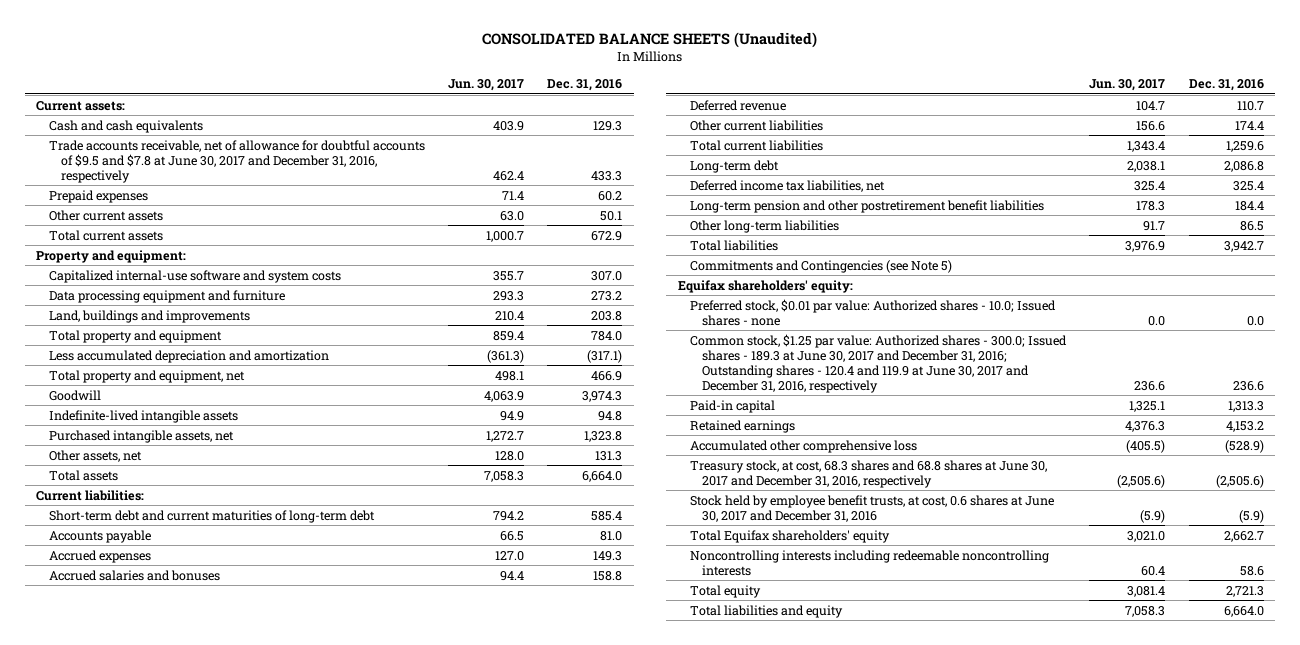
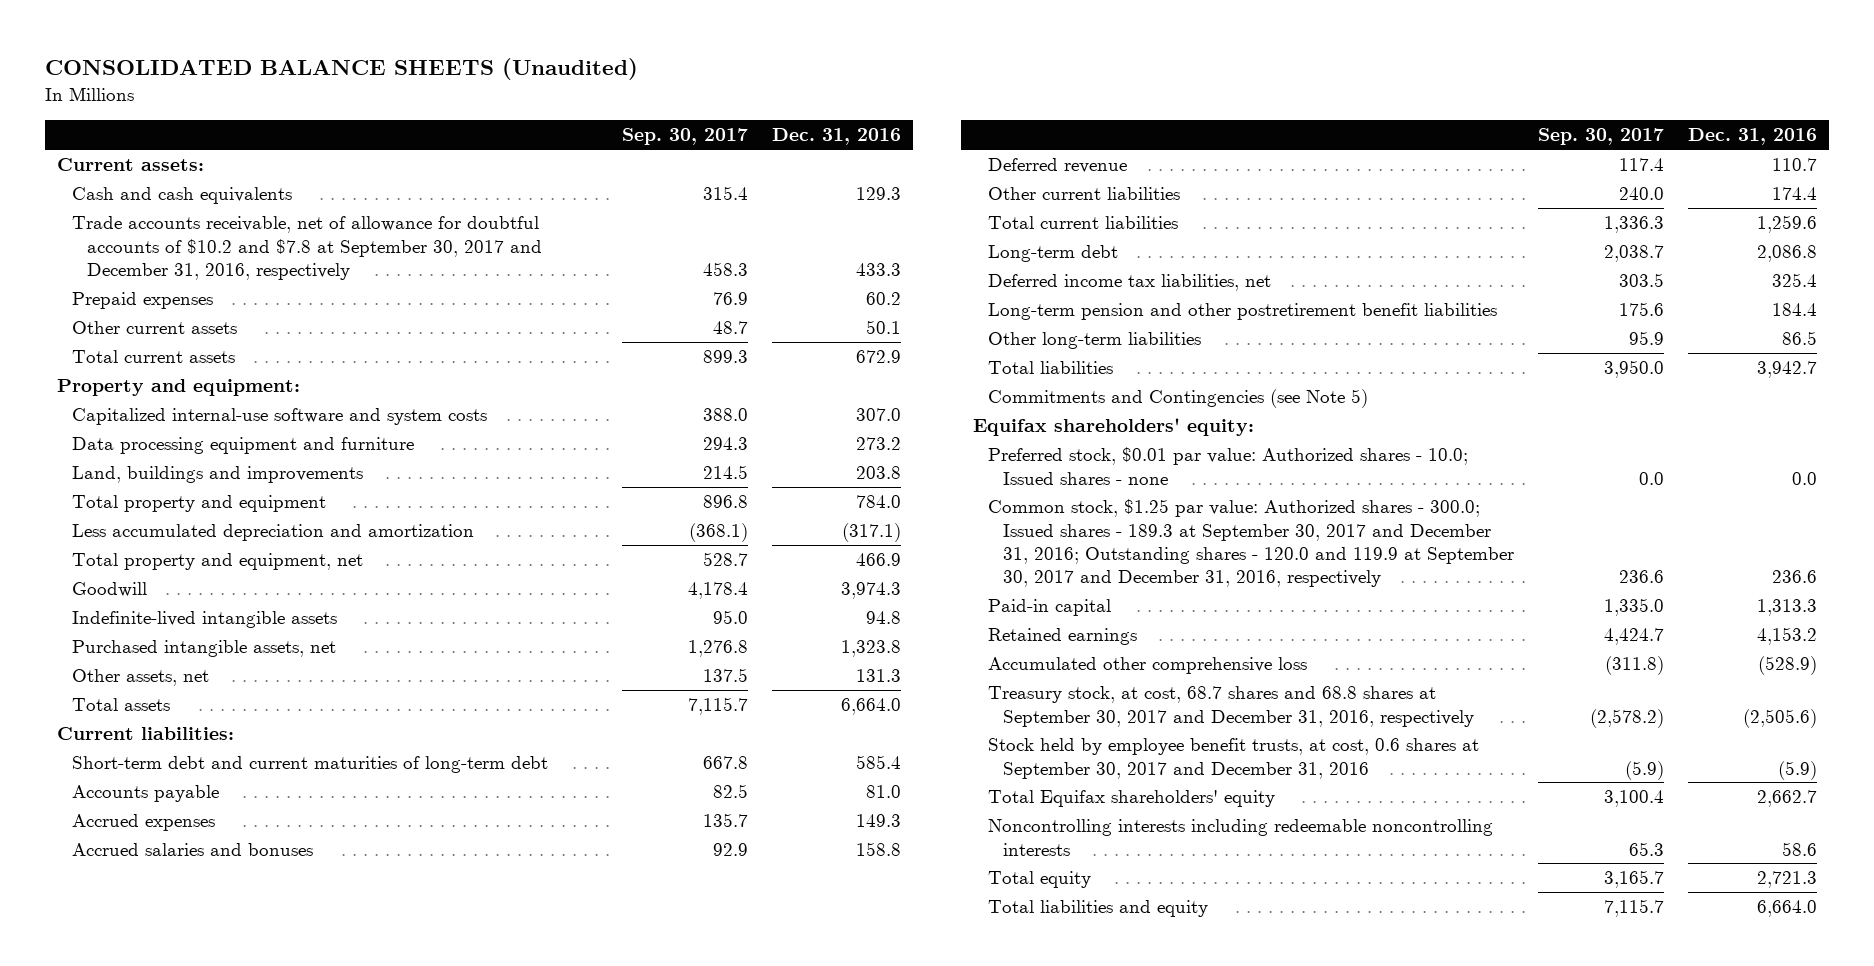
[448,79,525,92] Jun. 30, 2017 -> none
none -> [622,128,749,146] Sep. 30, 2017
[48,139,425,183] Trade accounts receivable, net of allowance for doubtful accounts of $9.5 and $7.8 at June 30, 2017 and December 31, 2016, respectively -> [72,216,543,280] Trade accounts receivable, net of allowance for doubtful accounts of $10.2 and $7.8 at September 30, 2017 and December 31, 2016, respectively
[689,333,1067,393] Common stock, $1.25 par value: Authorized shares - 300.0; Issued shares - 189.3 at June 30, 2017 and December 31, 2016; Outstanding shares - 120.4 and 119.9 at June 30, 2017 and December 31, 2016, respectively -> [988,499,1515,588] Common stock, $1.25 par value: Authorized shares - 300.0; Issued shares - 189.3 at September 30, 2017 and December 31, 2016; Outstanding shares - 120.0 and 119.9 at September 30, 2017 and December 31, 2016, respectively
[689,459,1047,488] Treasury stock, at cost, 68.3 shares and 68.8 shares at June 30, 2017 and December 31, 2016, respectively -> [988,686,1475,727] Treasury stock, at cost, 68.7 shares and 68.8 shares at September 30, 2017 and December 31, 2016, respectively
[689,494,1054,522] Stock held by employee benefit trusts, at cost, 0.6 shares at June 30, 2017 and December 31, 2016 -> [988,738,1480,779] Stock held by employee benefit trusts, at cost, 0.6 shares at September 30, 2017 and December 31, 2016

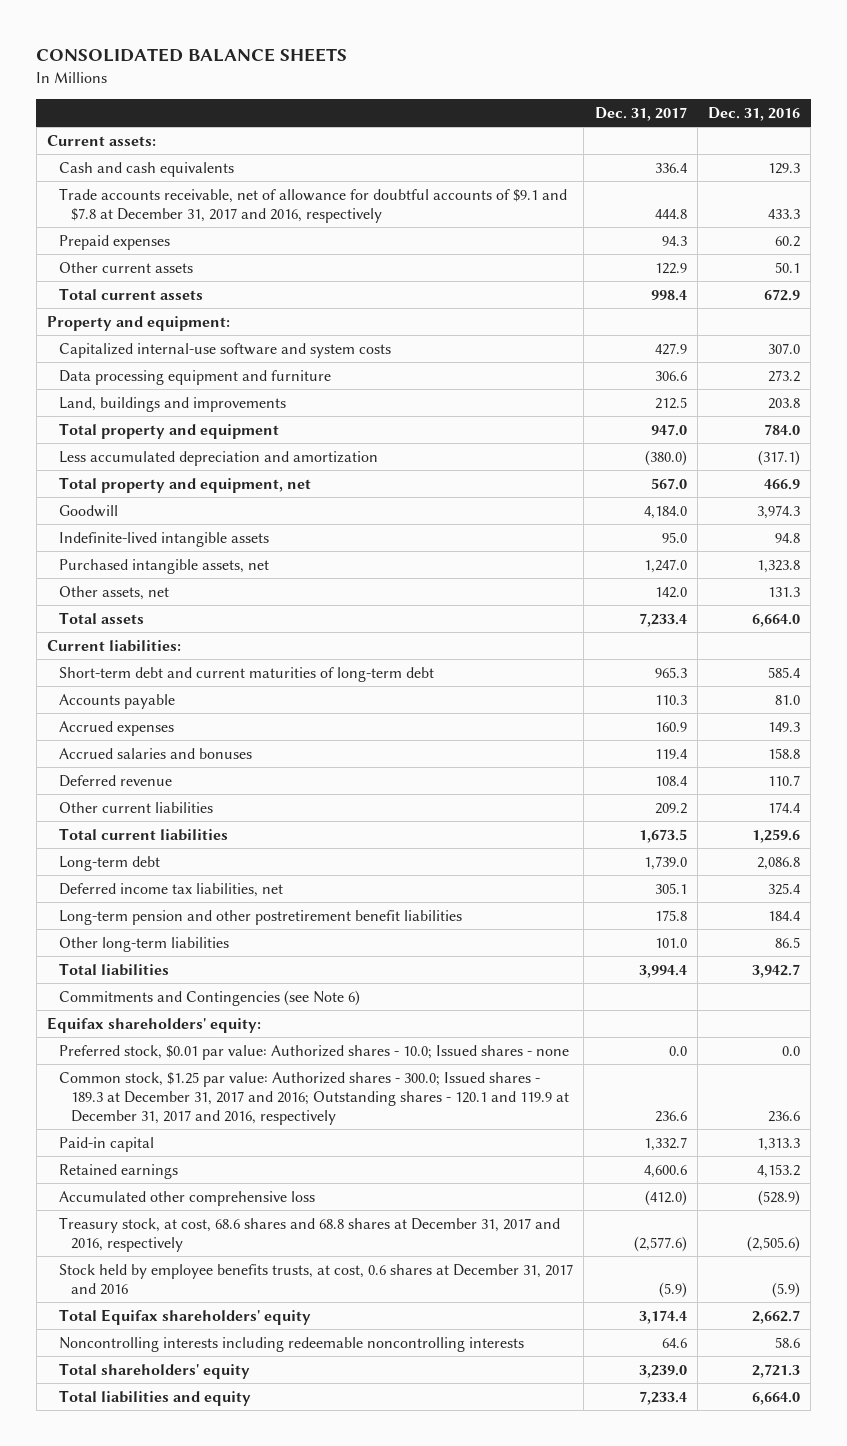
[45,57,639,80] CONSOLIDATED BALANCE SHEETS (Unaudited) -> [36,48,348,63] CONSOLIDATED BALANCE SHEETS
[622,128,749,146] Sep. 30, 2017 -> none
none -> [594,107,687,122] Dec. 31, 2017
[72,216,543,280] Trade accounts receivable, net of allowance for doubtful accounts of $10.2 and $7.8 at September 30, 2017 and December 31, 2016, respectively -> [59,187,568,223] Trade accounts receivable, net of allowance for doubtful accounts of $9.1 and $7.8 at December 31, 2017 and 2016, respectively
[988,389,1369,409] Commitments and Contingencies (see Note 5) -> [59,989,361,1006] Commitments and Contingencies (see Note 6)
[988,499,1515,588] Common stock, $1.25 par value: Authorized shares - 300.0; Issued shares - 189.3 at September 30, 2017 and December 31, 2016; Outstanding shares - 120.0 and 119.9 at September 30, 2017 and December 31, 2016, respectively -> [59,1071,570,1125] Common stock, $1.25 par value: Authorized shares - 300.0; Issued shares - 189.3 at December 31, 2017 and 2016; Outstanding shares - 120.1 and 119.9 at December 31, 2017 and 2016, respectively
[988,686,1475,727] Treasury stock, at cost, 68.7 shares and 68.8 shares at September 30, 2017 and December 31, 2016, respectively -> [59,1216,561,1252] Treasury stock, at cost, 68.6 shares and 68.8 shares at December 31, 2017 and 2016, respectively
[988,738,1480,779] Stock held by employee benefit trusts, at cost, 0.6 shares at September 30, 2017 and December 31, 2016 -> [59,1263,574,1295] Stock held by employee benefits trusts, at cost, 0.6 shares at December 31, 2017 and 2016
[988,871,1092,889] Total equity -> [59,1362,251,1379] Total shareholders' equity

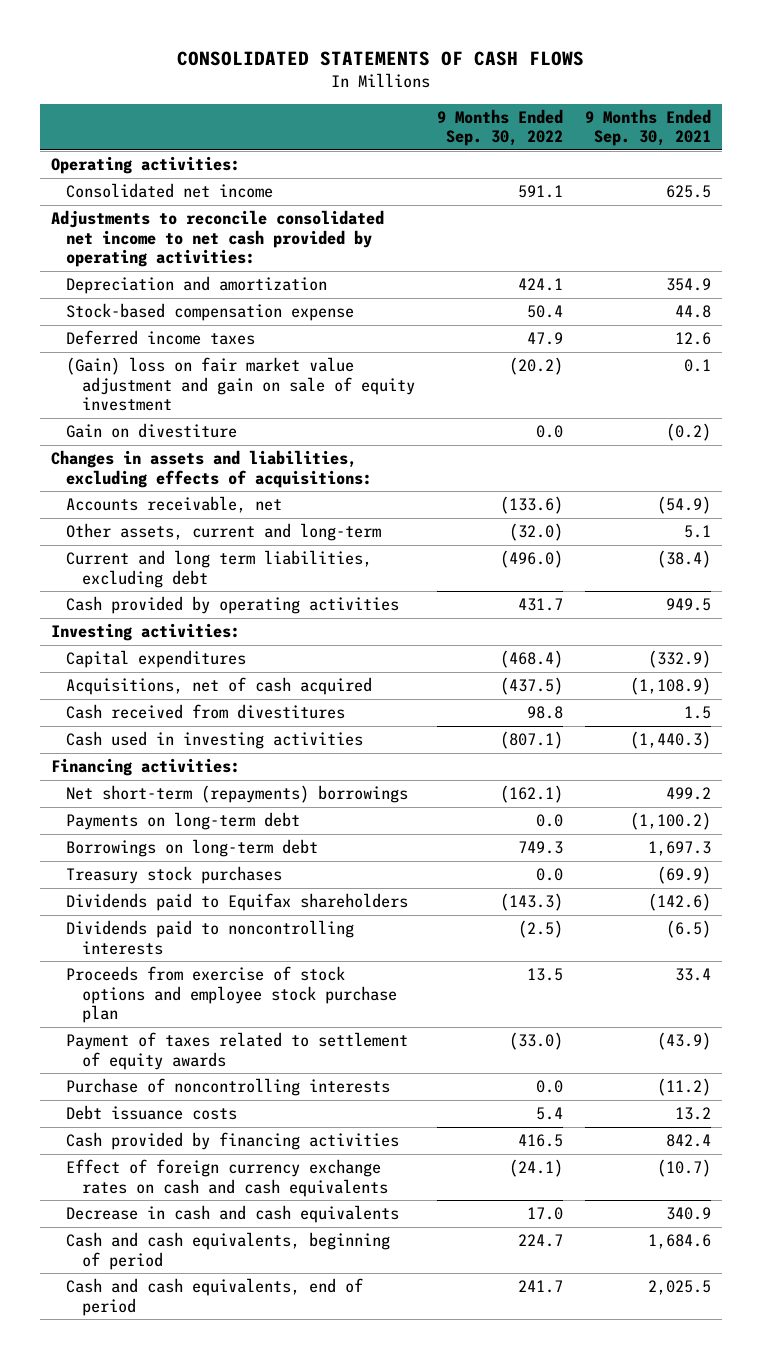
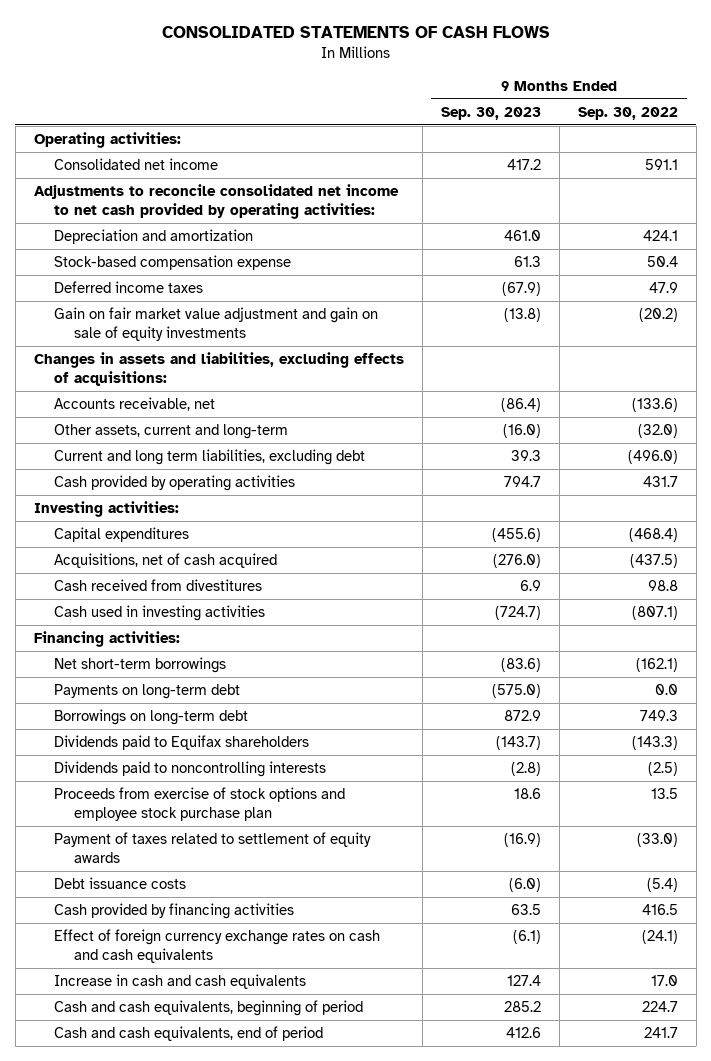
[584,108,711,147] 9 Months Ended Sep. 30, 2021 -> none
none -> [440,106,541,120] Sep. 30, 2023
[66,423,238,439] Gain on divestiture -> none
[66,357,415,411] (Gain) loss on fair market value adjustment and gain on sale of equity investment -> [53,307,378,341] Gain on fair market value adjustment and gain on sale of equity investments
[66,785,409,804] Net short-term (repayments) borrowings -> [53,657,226,674] Net short-term borrowings
[66,866,283,885] Treasury stock purchases -> none
[66,1078,391,1097] Purchase of noncontrolling interests -> none
[535,1107,563,1121] 5.4 -> [646,878,678,893] (5.4)
[66,1205,400,1224] Decrease in cash and cash equivalents -> [53,974,306,990] Increase in cash and cash equivalents

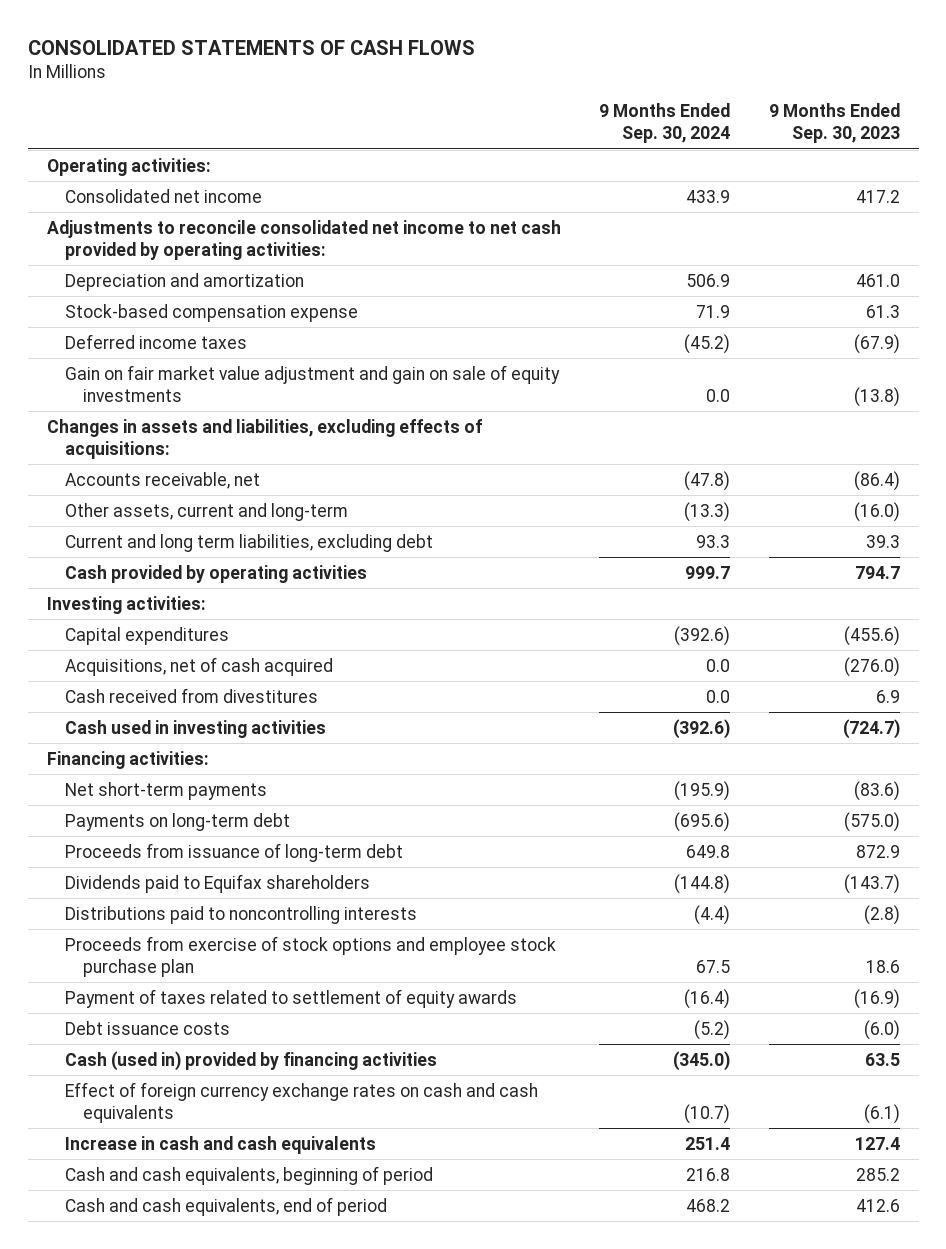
[577,106,678,120] Sep. 30, 2022 -> none
none -> [599,103,731,144] 9 Months Ended Sep. 30, 2024
[53,657,226,674] Net short-term borrowings -> [64,781,267,800] Net short-term payments
[53,709,248,726] Borrowings on long-term debt -> [64,842,403,862] Proceeds from issuance of long-term debt
[53,761,326,778] Dividends paid to noncontrolling interests -> [64,905,417,924] Distributions paid to noncontrolling interests
[53,903,294,920] Cash provided by financing activities -> [64,1050,437,1071] Cash (used in) provided by financing activities

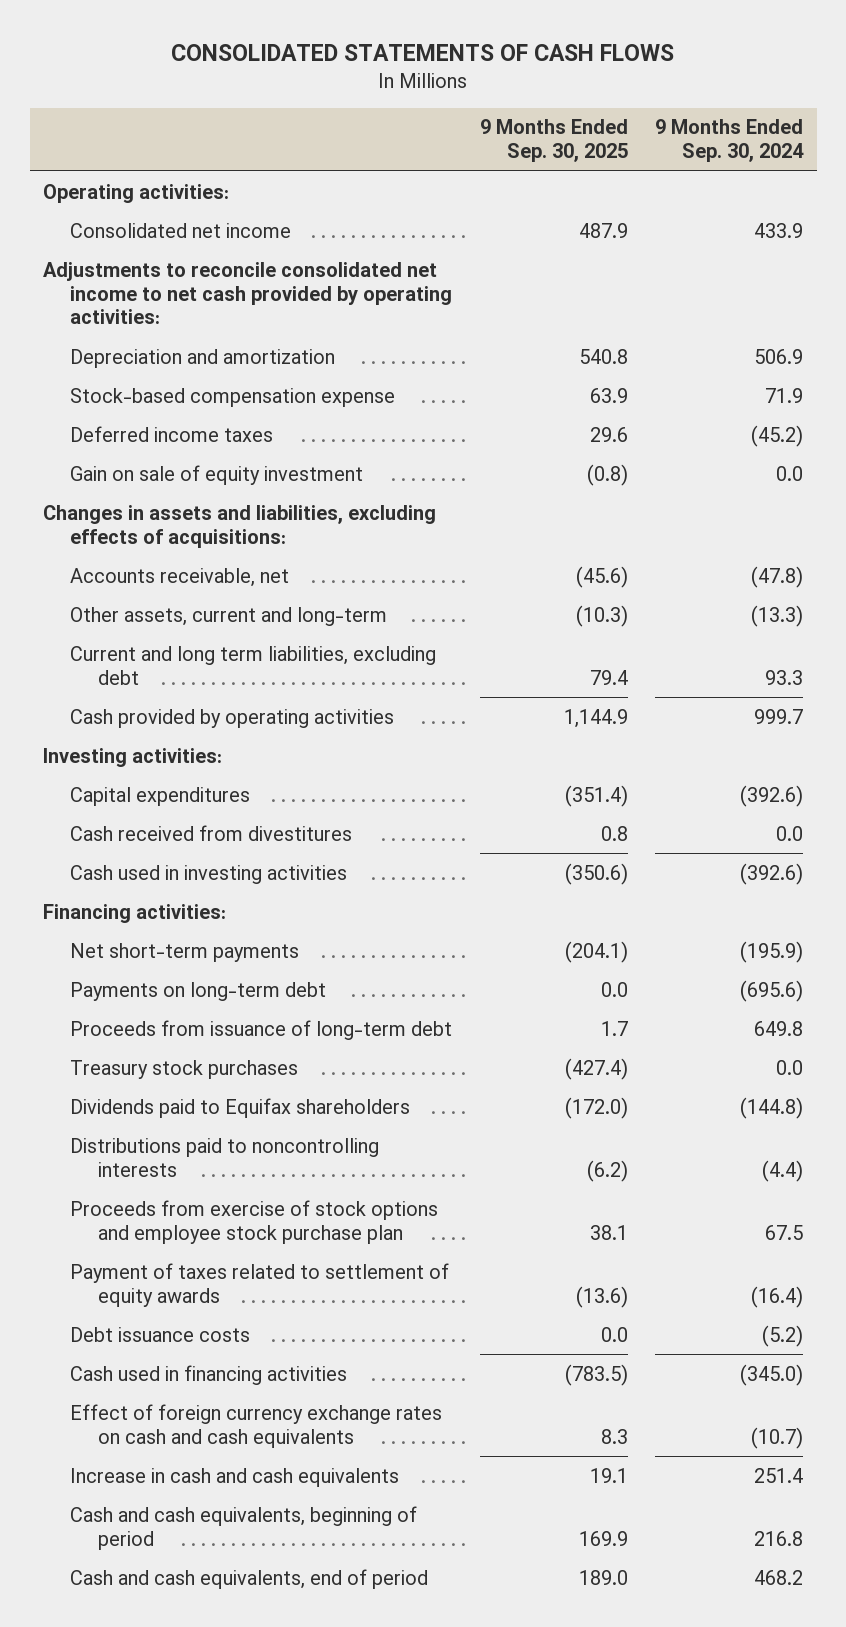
[768,103,900,144] 9 Months Ended Sep. 30, 2023 -> none
none -> [479,119,628,163] 9 Months Ended Sep. 30, 2025
[64,364,560,402] Gain on fair market value adjustment and gain on sale of equity investments -> [70,464,364,485] Gain on sale of equity investment
[64,656,333,676] Acquisitions, net of cash acquired -> none
none -> [70,1059,299,1079] Treasury stock purchases
[64,1050,437,1071] Cash (used in) provided by financing activities -> [70,1364,348,1385] Cash used in financing activities

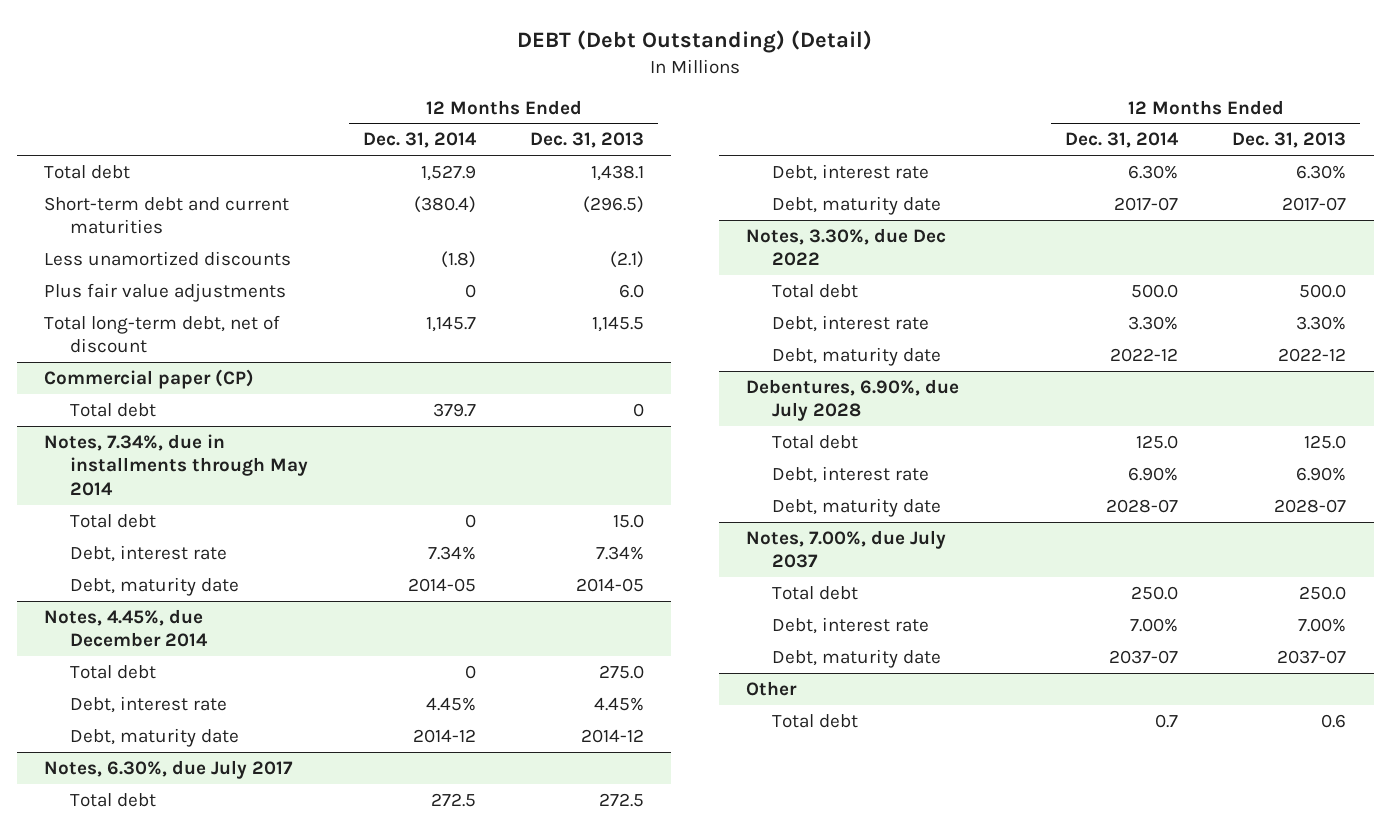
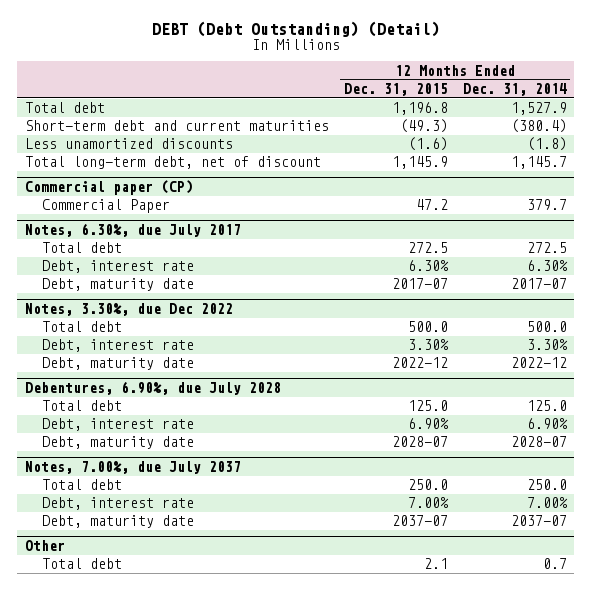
[530,132,645,149] Dec. 31, 2013 -> none
none -> [343,82,448,96] Dec. 31, 2015
[44,282,287,302] Plus fair value adjustments -> none
[44,433,309,496] Notes, 7.34%, due in installments through May 2014 -> none
[70,513,157,528] Total debt -> none
[70,544,228,562] Debt, interest rate -> none
[70,576,240,596] Debt, maturity date -> none
[44,608,209,648] Notes, 4.45%, due December 2014 -> none
[70,664,157,679] Total debt -> none
[70,695,228,713] Debt, interest rate -> none
[70,727,240,747] Debt, maturity date -> none
[70,402,157,417] Total debt -> [42,199,171,214] Commercial Paper

